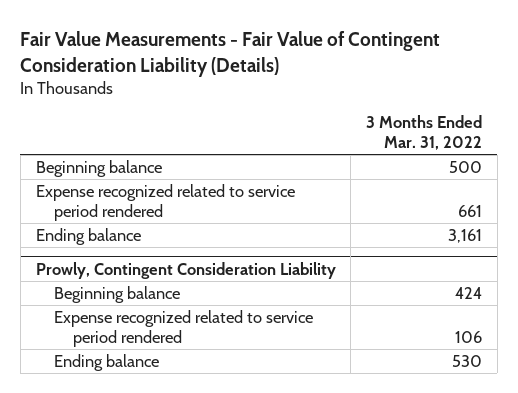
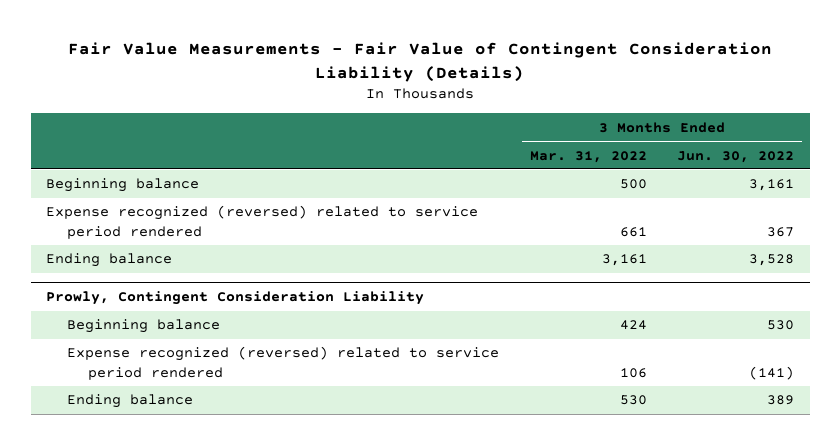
none -> [677,150,795,163] Jun. 30, 2022
[35,183,295,221] Expense recognized related to service period rendered -> [45,205,478,239] Expense recognized (reversed) related to service period rendered
[54,309,314,347] Expense recognized related to service period rendered -> [67,346,500,380] Expense recognized (reversed) related to service period rendered

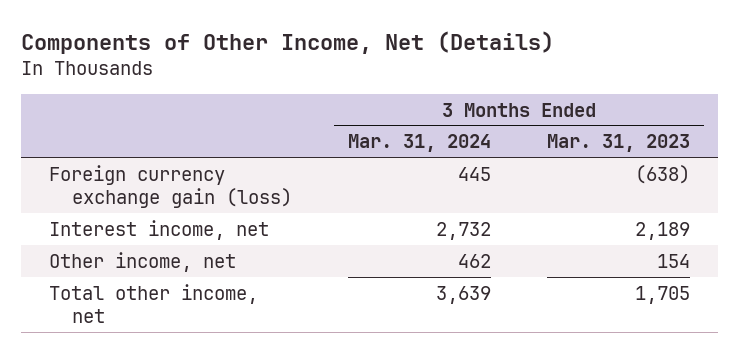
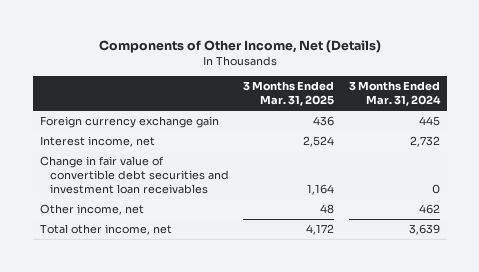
[546,134,690,153] Mar. 31, 2023 -> none
none -> [243,80,335,107] 3 Months Ended Mar. 31, 2025
[48,164,293,209] Foreign currency exchange gain (loss) -> [39,115,219,128] Foreign currency exchange gain
none -> [39,155,230,195] Change in fair value of convertible debt securities and investment loan receivables

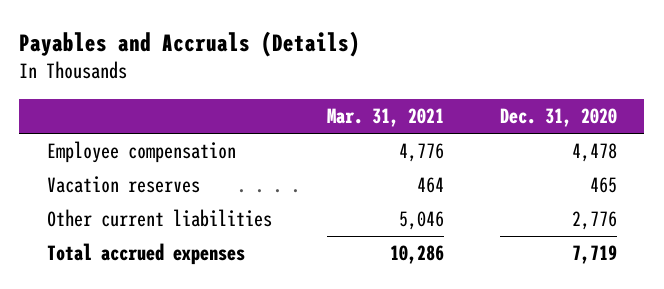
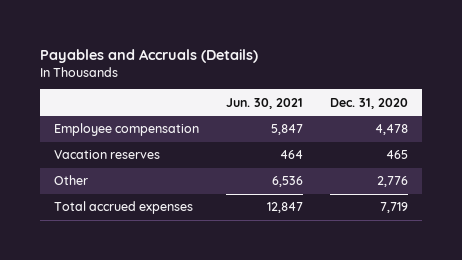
[327,108,445,128] Mar. 31, 2021 -> none
none -> [225,97,303,109] Jun. 30, 2021
[47,209,273,228] Other current liabilities -> [53,175,88,186] Other

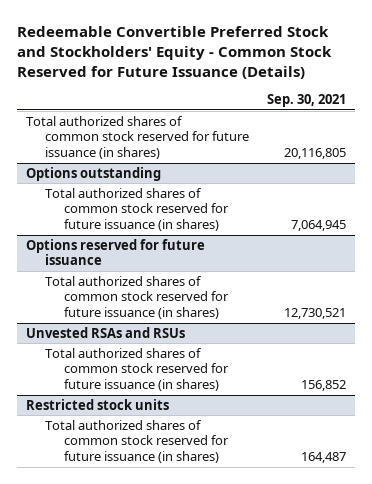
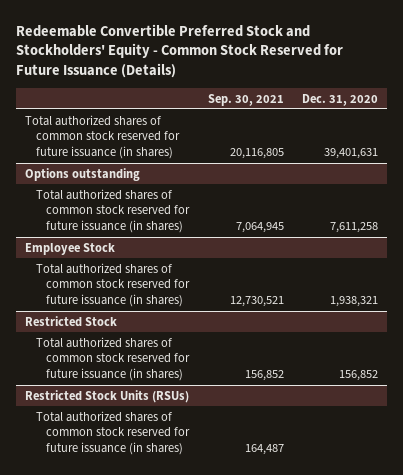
none -> [301,93,378,106] Dec. 31, 2020
[26,238,206,266] Options reserved for future issuance -> [25,242,116,255] Employee Stock
[26,326,186,338] Unvested RSAs and RSUs -> [25,315,118,327] Restricted Stock
[26,398,170,410] Restricted stock units -> [25,389,190,403] Restricted Stock Units (RSUs)

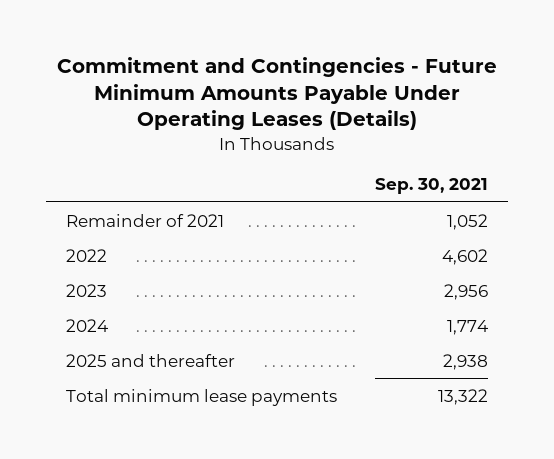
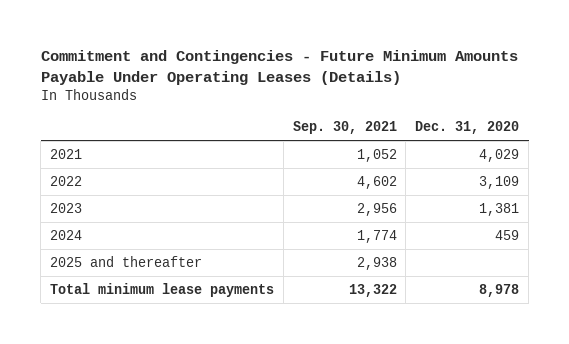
none -> [415,121,520,135] Dec. 31, 2020
[65,213,224,227] Remainder of 2021 -> [49,148,82,159] 2021

